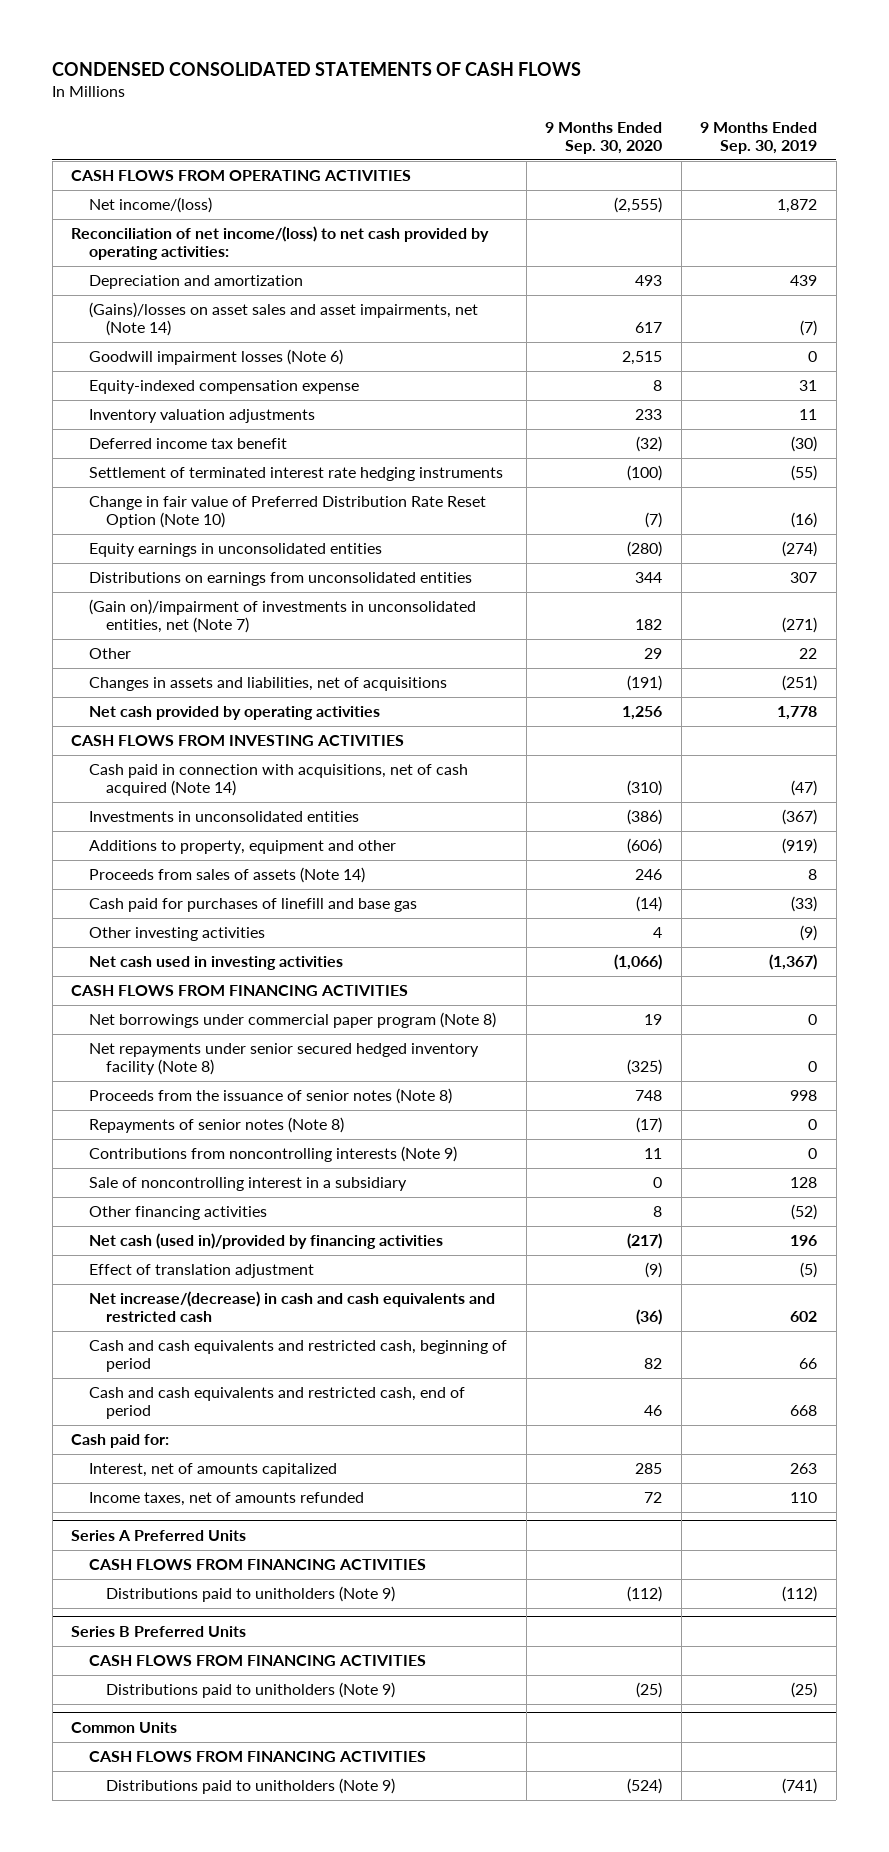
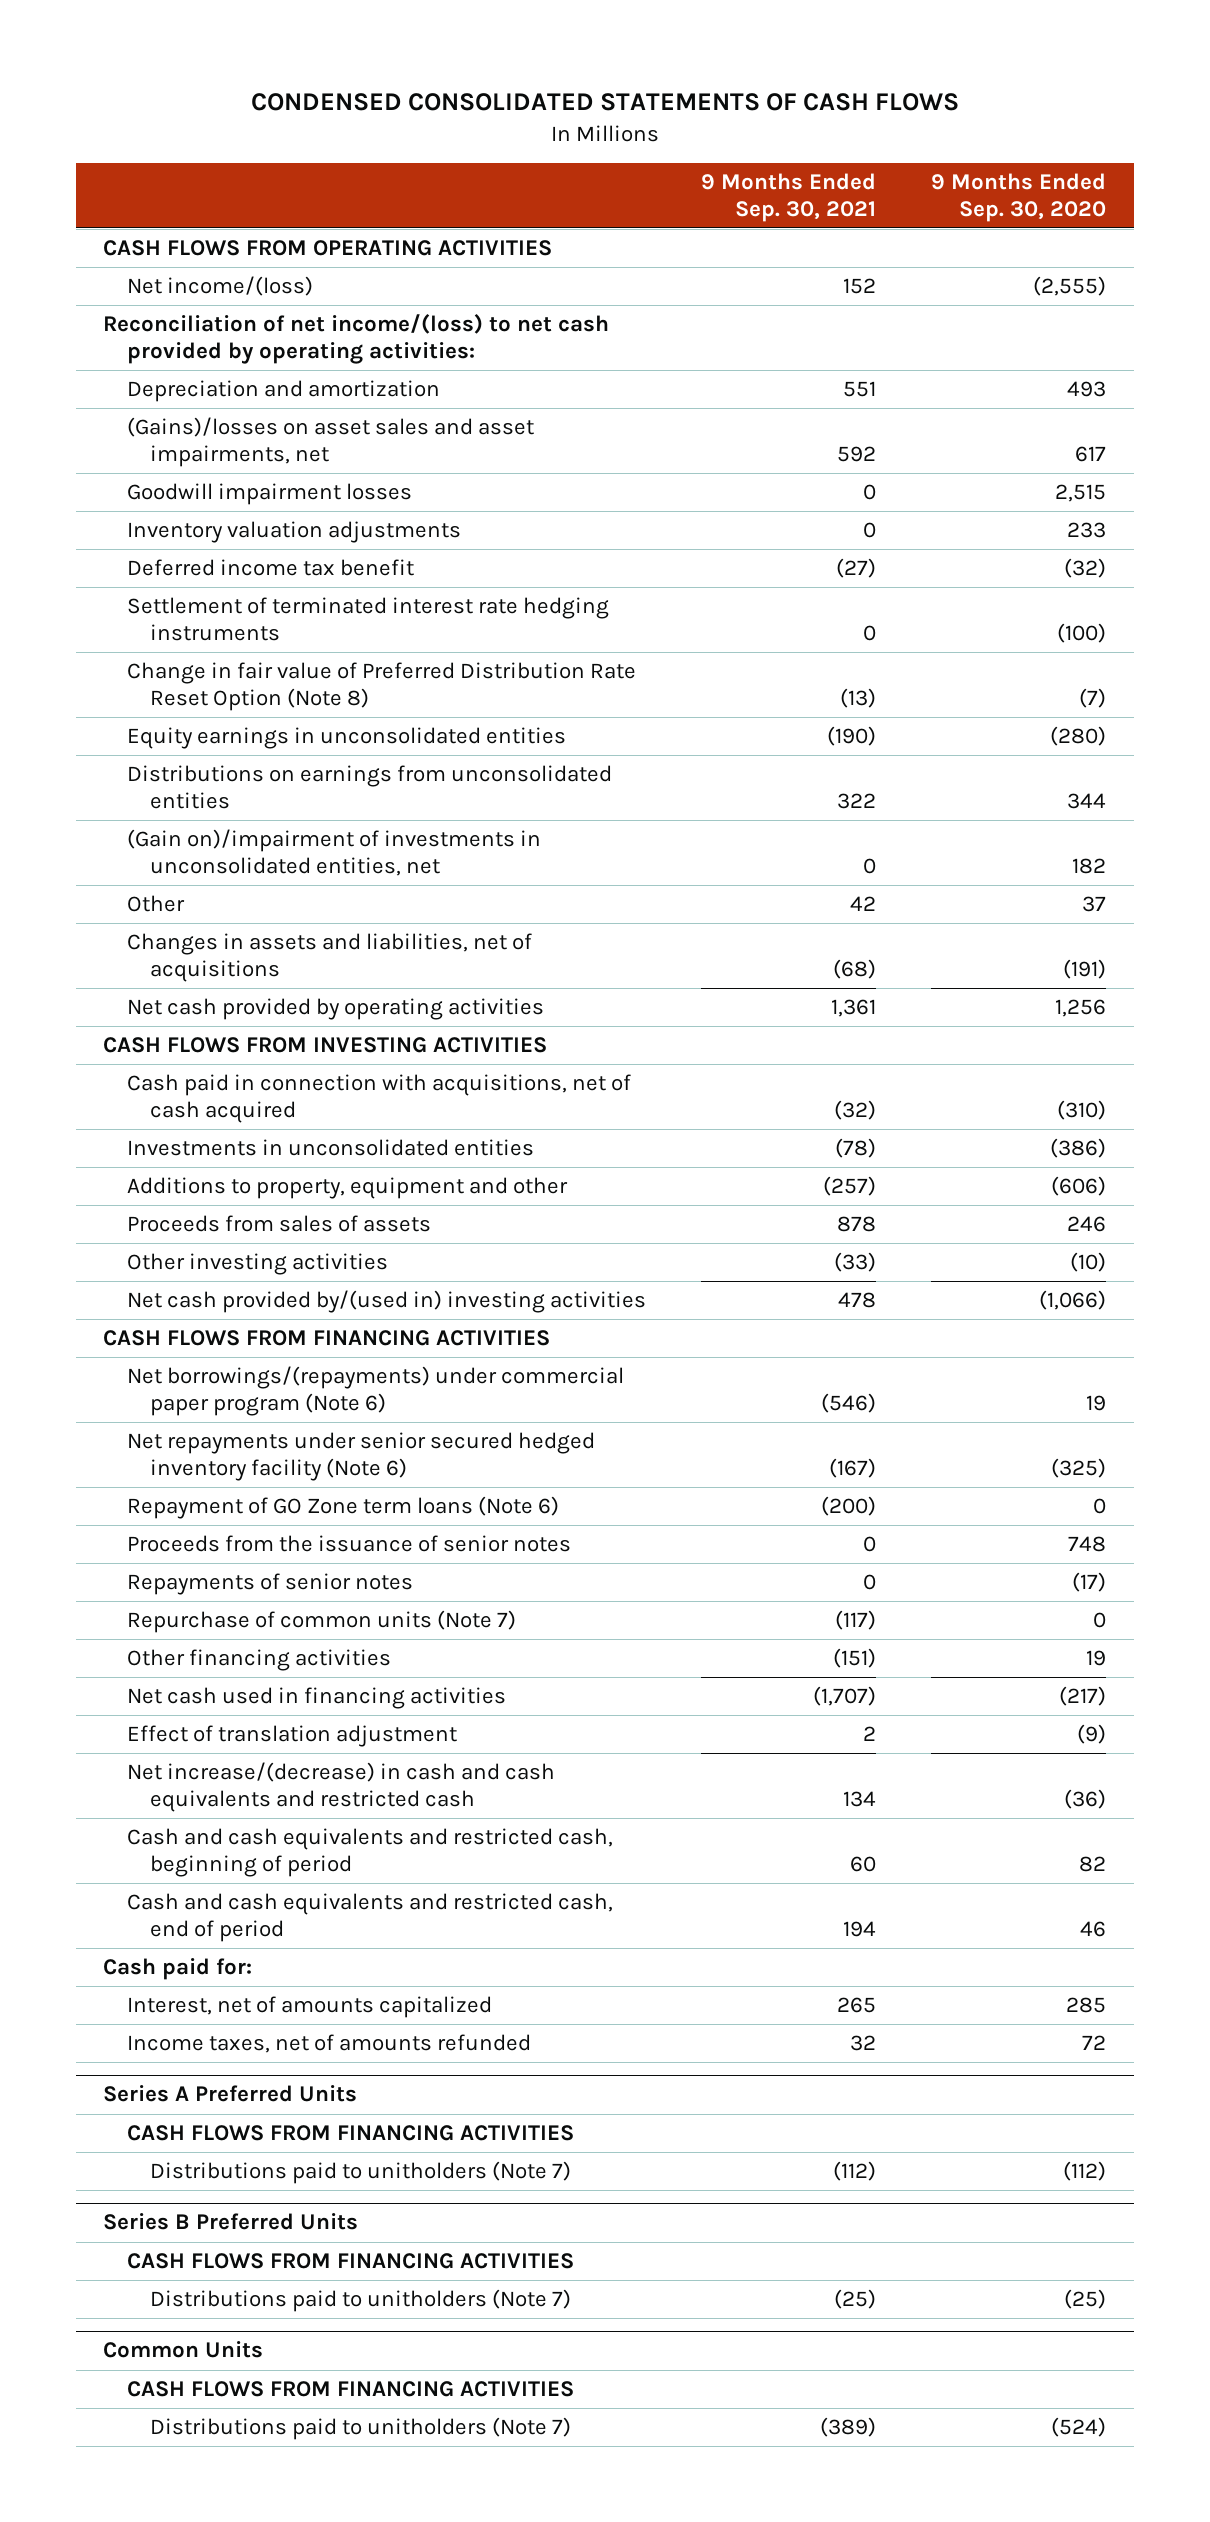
[700,121,818,154] 9 Months Ended Sep. 30, 2019 -> none
none -> [700,173,876,222] 9 Months Ended Sep. 30, 2021
[88,380,359,395] Equity-indexed compensation expense -> none
[88,302,478,337] (Gains)/losses on asset sales and asset impairments, net (Note 14) -> [126,417,534,467] (Gains)/losses on asset sales and asset impairments, net
[88,349,343,366] Goodwill impairment losses (Note 6) -> [126,483,412,506] Goodwill impairment losses
[88,496,486,529] Change in fair value of Preferred Distribution Rate Reset Option (Note 10) -> [126,662,636,711] Change in fair value of Preferred Distribution Rate Reset Option (Note 8)
[88,599,476,634] (Gain on)/impairment of investments in unconsolidated entities, net (Note 7) -> [126,829,541,876] (Gain on)/impairment of investments in unconsolidated entities, net
[644,648,663,660] 29 -> [1082,896,1107,913] 37
[88,764,468,797] Cash paid in connection with acquisitions, net of cash acquired (Note 14) -> [126,1074,631,1123] Cash paid in connection with acquisitions, net of cash acquired
[88,898,417,913] Cash paid for purchases of linefill and base gas -> none
[88,867,365,884] Proceeds from sales of assets (Note 14) -> [126,1215,431,1233] Proceeds from sales of assets
[653,927,663,939] 4 -> [1070,1252,1107,1273] (10)
[88,956,343,971] Net cash used in investing activities -> [126,1290,646,1314] Net cash provided by/(used in) investing activities
[88,1146,457,1163] Contributions from noncontrolling interests (Note 9) -> none
[88,1177,407,1192] Sale of noncontrolling interest in a subsidiary -> none
[88,1012,496,1029] Net borrowings under commercial paper program (Note 8) -> [126,1366,624,1416] Net borrowings/(repayments) under commercial paper program (Note 6)
[88,1043,479,1076] Net repayments under senior secured hedged inventory facility (Note 8) -> [126,1432,595,1481] Net repayments under senior secured hedged inventory facility (Note 6)
none -> [126,1496,559,1520] Repayment of GO Zone term loans (Note 6)
[88,1088,452,1105] Proceeds from the issuance of senior notes (Note 8) -> [126,1535,571,1553] Proceeds from the issuance of senior notes
[88,1117,344,1134] Repayments of senior notes (Note 8) -> [126,1573,413,1596] Repayments of senior notes
none -> [126,1610,516,1634] Repurchase of common units (Note 7)
[653,1206,663,1218] 8 -> [1086,1650,1107,1667] 19
[88,1233,443,1250] Net cash (used in)/provided by financing activities -> [126,1687,506,1710] Net cash used in financing activities
[106,1586,396,1603] Distributions paid to unitholders (Note 9) -> [150,2161,572,2185] Distributions paid to unitholders (Note 7)
[106,1682,396,1699] Distributions paid to unitholders (Note 9) -> [150,2289,572,2313] Distributions paid to unitholders (Note 7)
[106,1778,396,1795] Distributions paid to unitholders (Note 9) -> [150,2417,572,2441] Distributions paid to unitholders (Note 7)

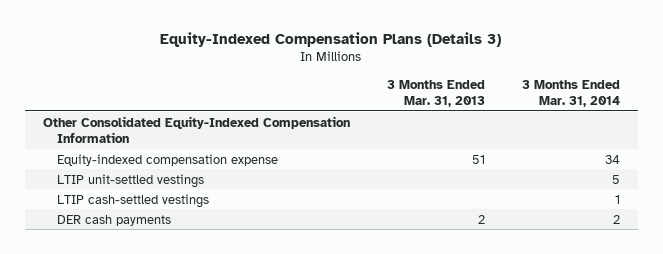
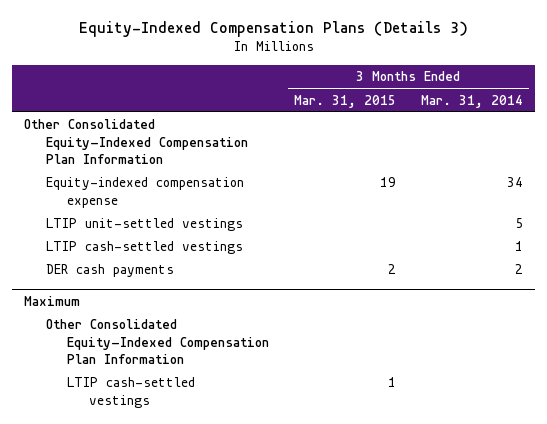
[386,79,485,107] 3 Months Ended Mar. 31, 2013 -> none
none -> [294,94,397,108] Mar. 31, 2015
[42,115,350,143] Other Consolidated Equity-Indexed Compensation Information -> [24,119,248,164] Other Consolidated Equity-Indexed Compensation Plan Information
none -> [24,295,81,306] Maximum
none -> [45,319,270,364] Other Consolidated Equity-Indexed Compensation Plan Information
none -> [67,377,196,408] LTIP cash-settled vestings

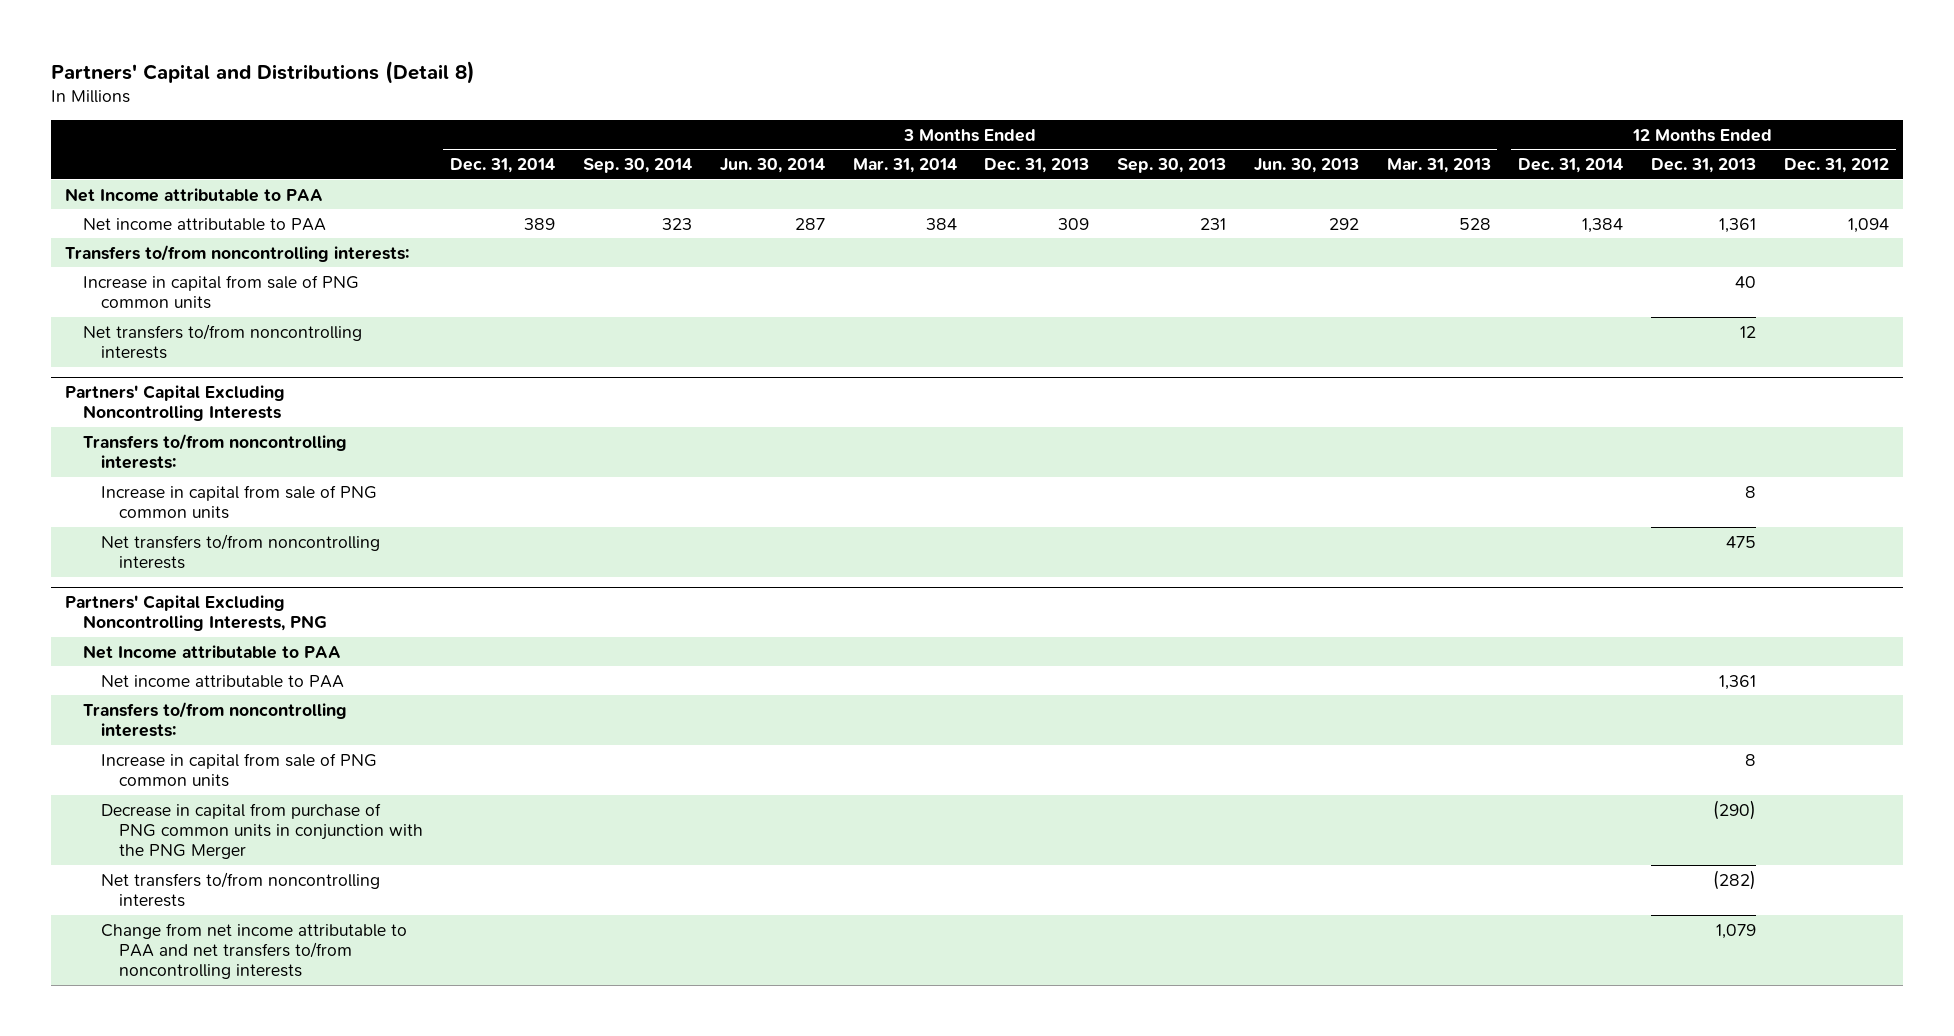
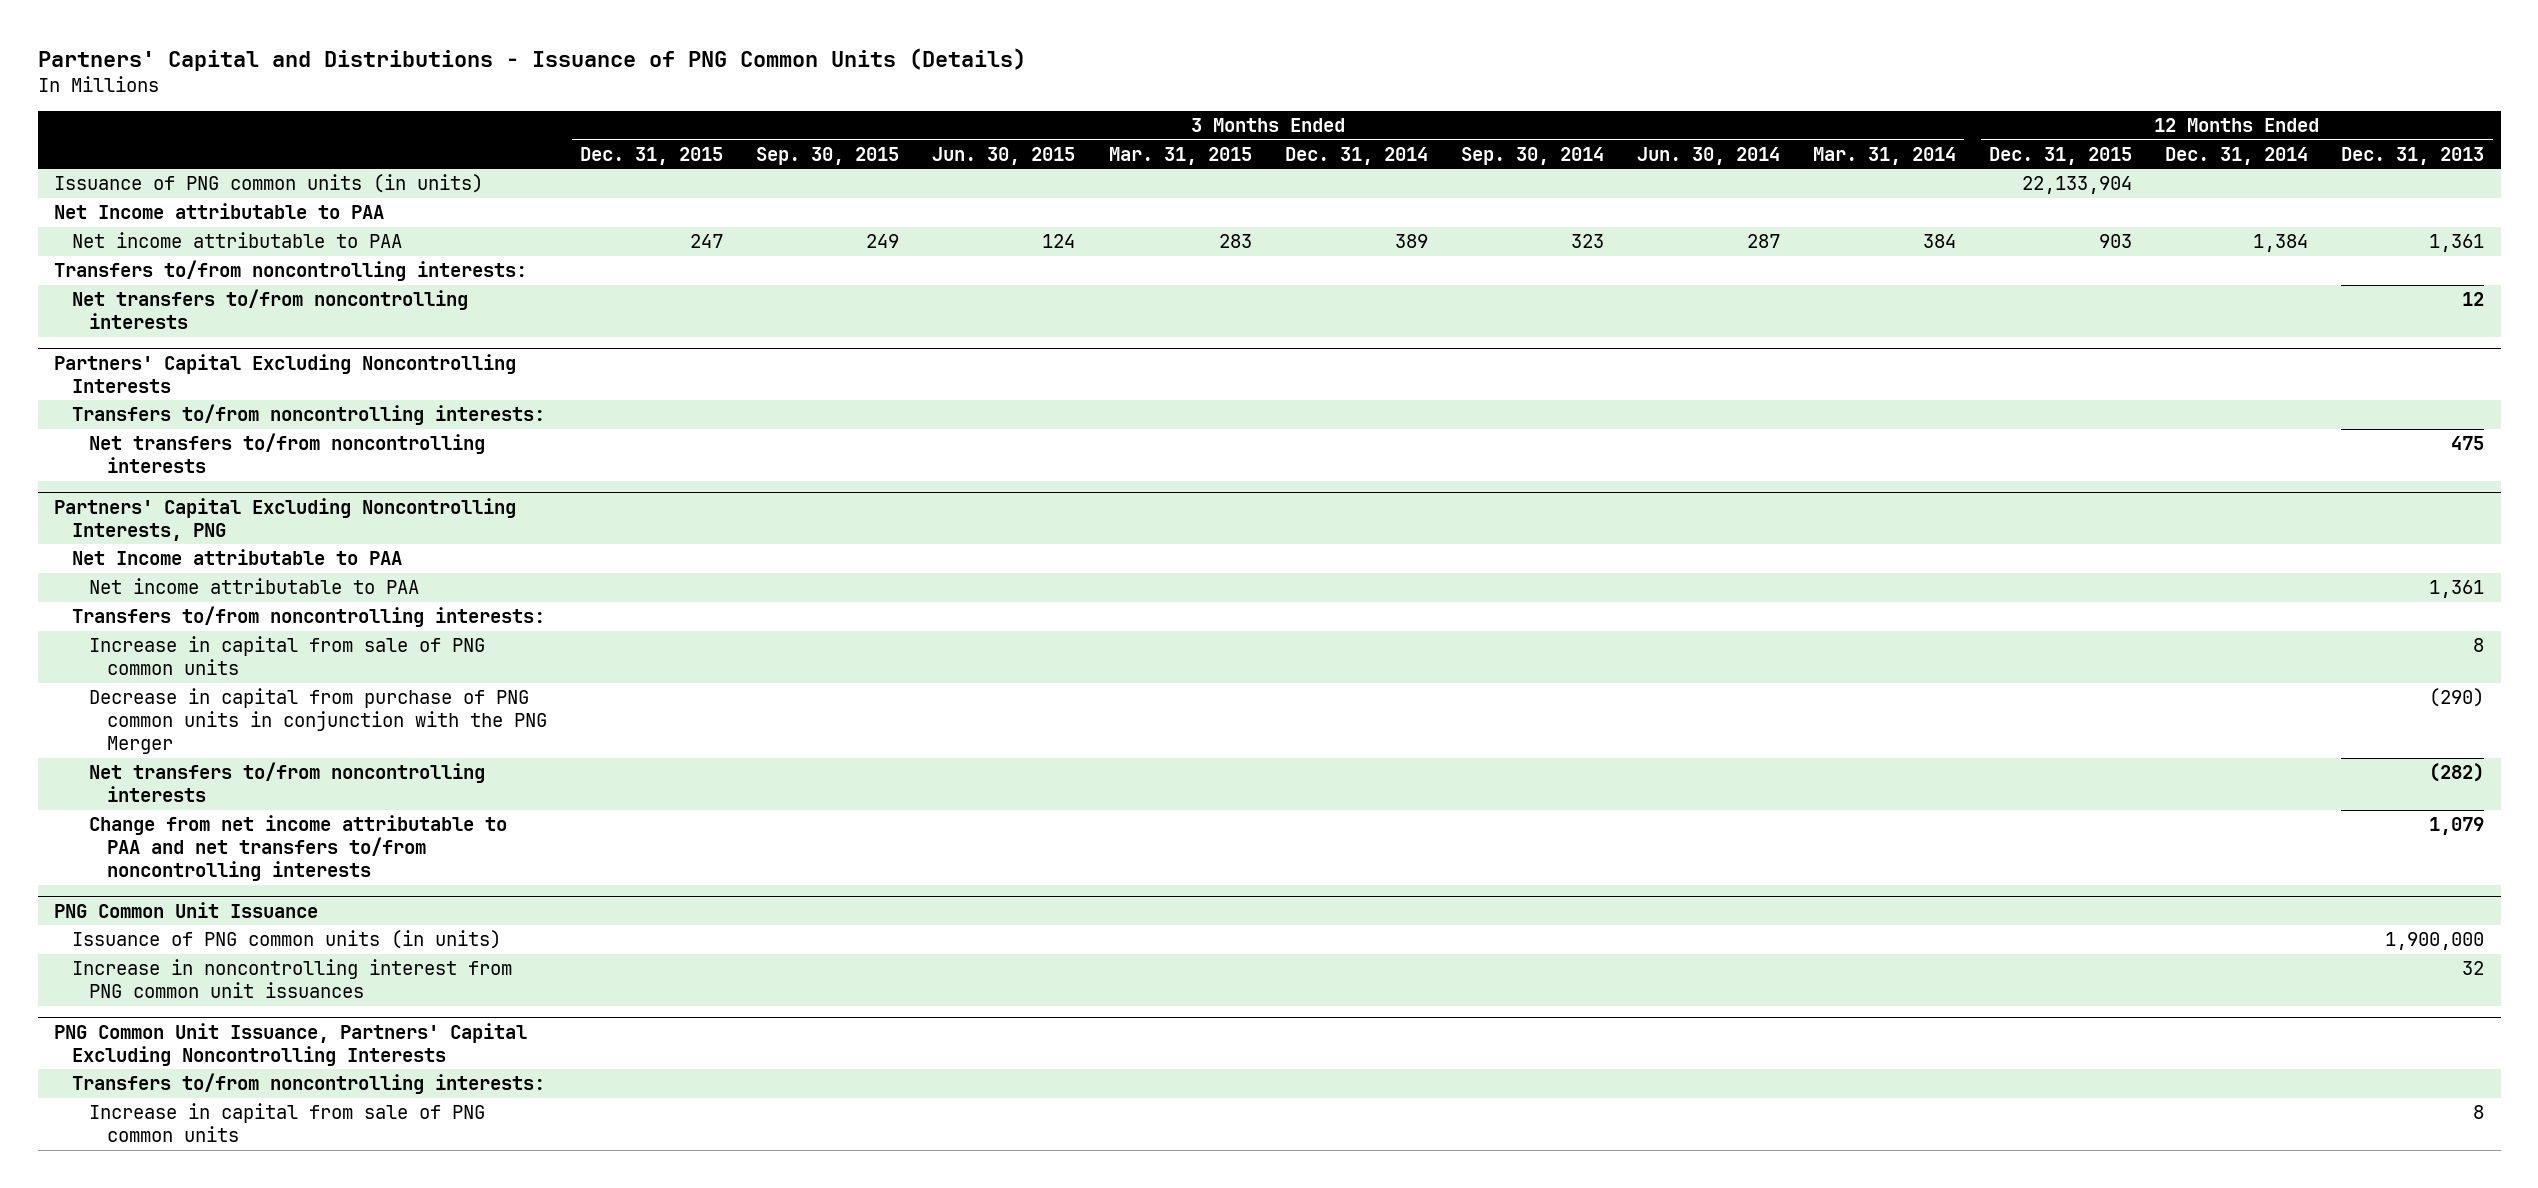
[51,60,476,84] Partners' Capital and Distributions (Detail 8) -> [37,47,1026,71] Partners' Capital and Distributions - Issuance of PNG Common Units (Details)
[984,158,1090,174] Dec. 31, 2013 -> none
[1117,158,1227,174] Sep. 30, 2013 -> none
[1253,158,1359,174] Jun. 30, 2013 -> none
[1386,158,1491,174] Mar. 31, 2013 -> none
[1783,158,1889,174] Dec. 31, 2012 -> none
none -> [580,146,724,165] Dec. 31, 2015
none -> [756,146,900,165] Sep. 30, 2015
none -> [932,146,1076,165] Jun. 30, 2015
none -> [1108,146,1252,165] Mar. 31, 2015
none -> [1989,146,2133,165] Dec. 31, 2015
none -> [54,174,484,194] Issuance of PNG common units (in units)
[82,274,359,310] Increase in capital from sale of PNG common units -> none
[100,484,377,520] Increase in capital from sale of PNG common units -> none
none -> [54,901,319,918] PNG Common Unit Issuance
none -> [71,930,501,950] Issuance of PNG common units (in units)
none -> [71,959,512,999] Increase in noncontrolling interest from PNG common unit issuances
none -> [54,1022,528,1066] PNG Common Unit Issuance, Partners' Capital Excluding Noncontrolling Interests
none -> [71,1073,545,1095] Transfers to/from noncontrolling interests:
none -> [89,1103,486,1143] Increase in capital from sale of PNG common units

